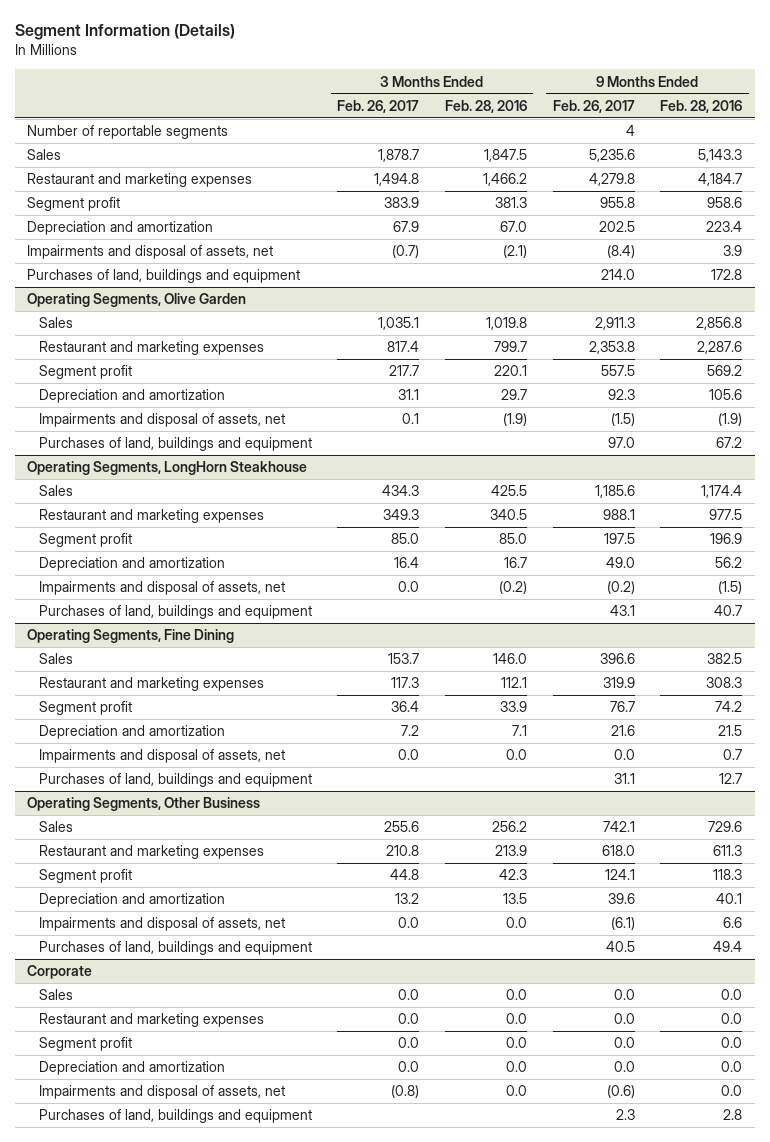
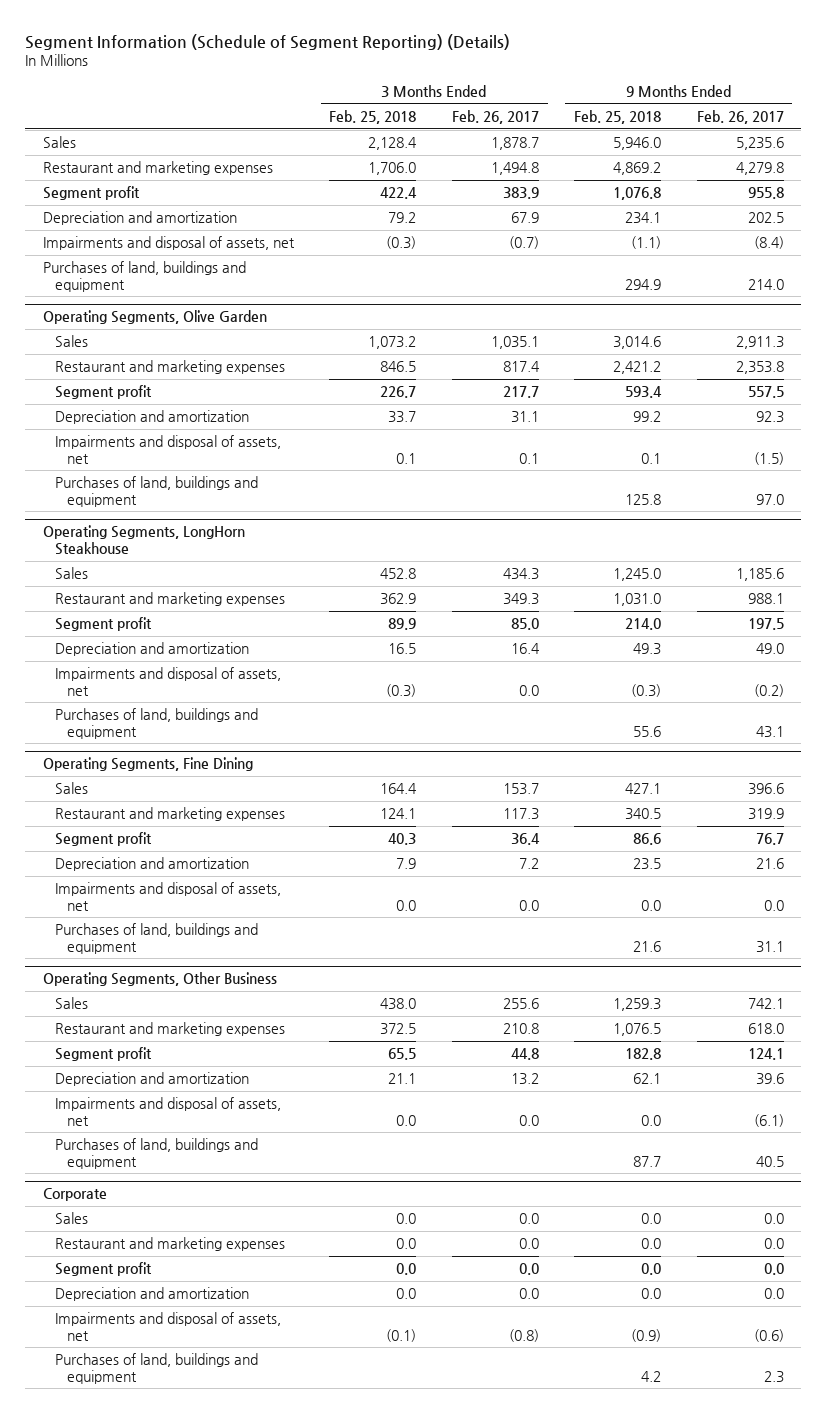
[14,24,235,41] Segment Information (Details) -> [25,33,511,50] Segment Information (Schedule of Segment Reporting) (Details)
[444,99,527,113] Feb. 28, 2016 -> none
[660,99,743,113] Feb. 28, 2016 -> none
none -> [329,110,417,125] Feb. 25, 2018
none -> [574,110,662,125] Feb. 25, 2018
[27,125,229,140] Number of reportable segments -> none

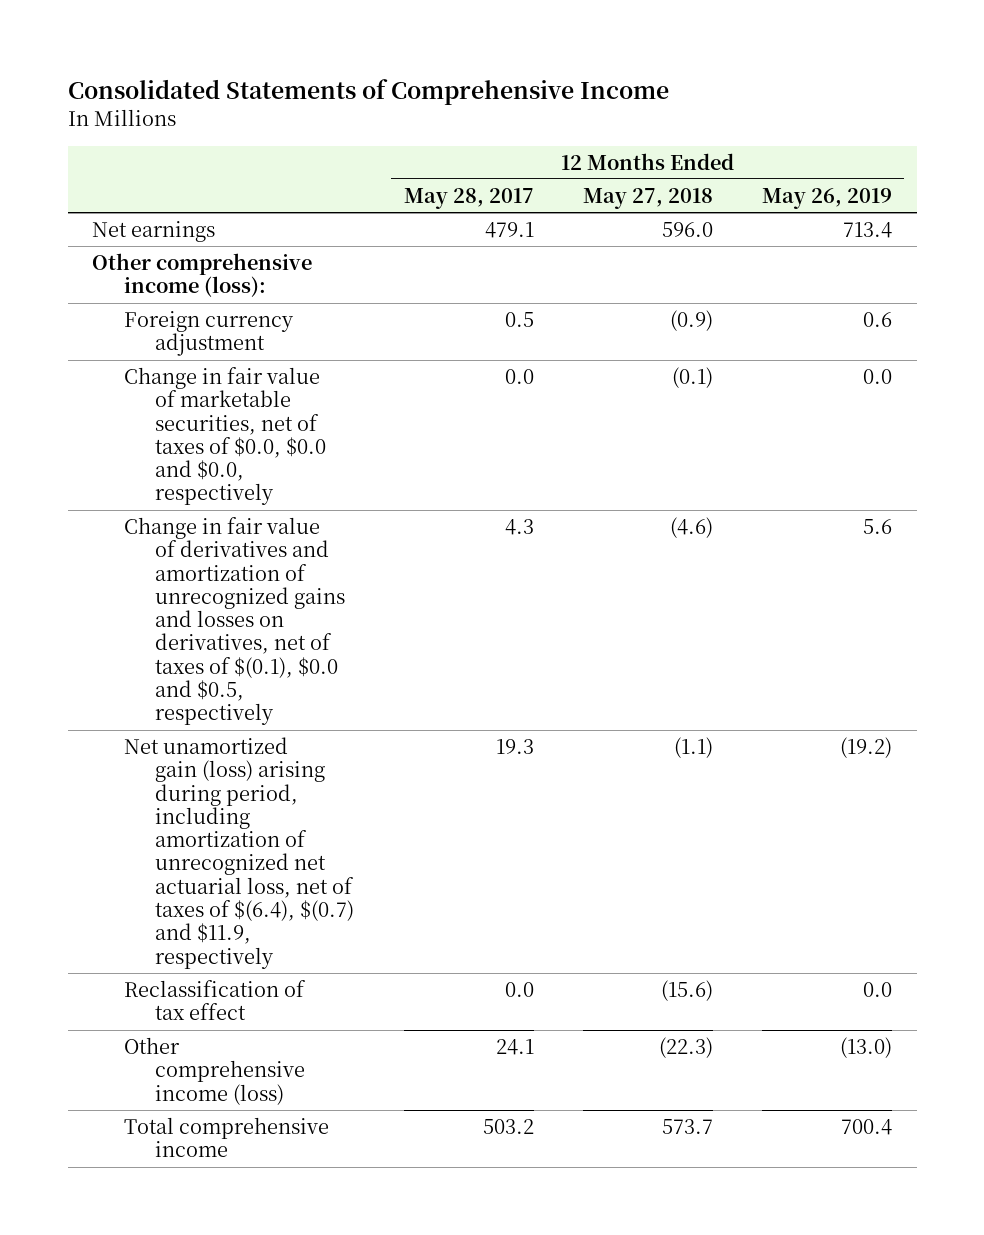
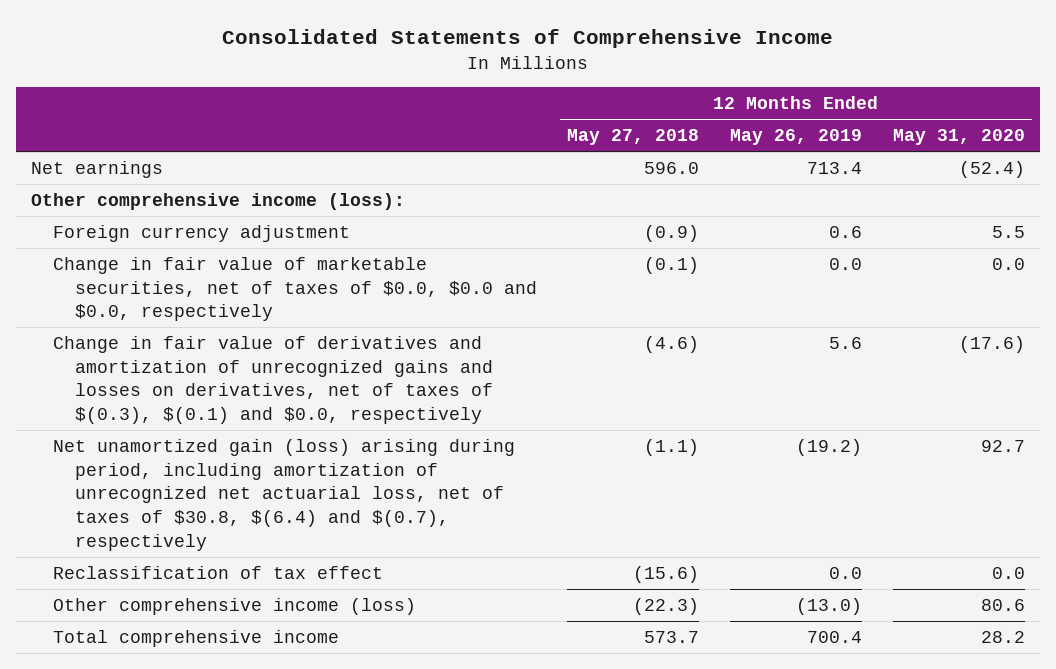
[403,187,534,209] May 28, 2017 -> none
none -> [892,129,1025,146] May 31, 2020
[123,516,346,726] Change in fair value of derivatives and amortization of unrecognized gains and losses on derivatives, net of taxes of $(0.1), $0.0 and $0.5, respectively -> [52,336,493,424] Change in fair value of derivatives and amortization of unrecognized gains and losses on derivatives, net of taxes of $(0.3), $(0.1) and $0.0, respectively
[123,736,355,969] Net unamortized gain (loss) arising during period, including amortization of unrecognized net actuarial loss, net of taxes of $(6.4), $(0.7) and $11.9, respectively -> [52,439,515,551] Net unamortized gain (loss) arising during period, including amortization of unrecognized net actuarial loss, net of taxes of $30.8, $(6.4) and $(0.7), respectively

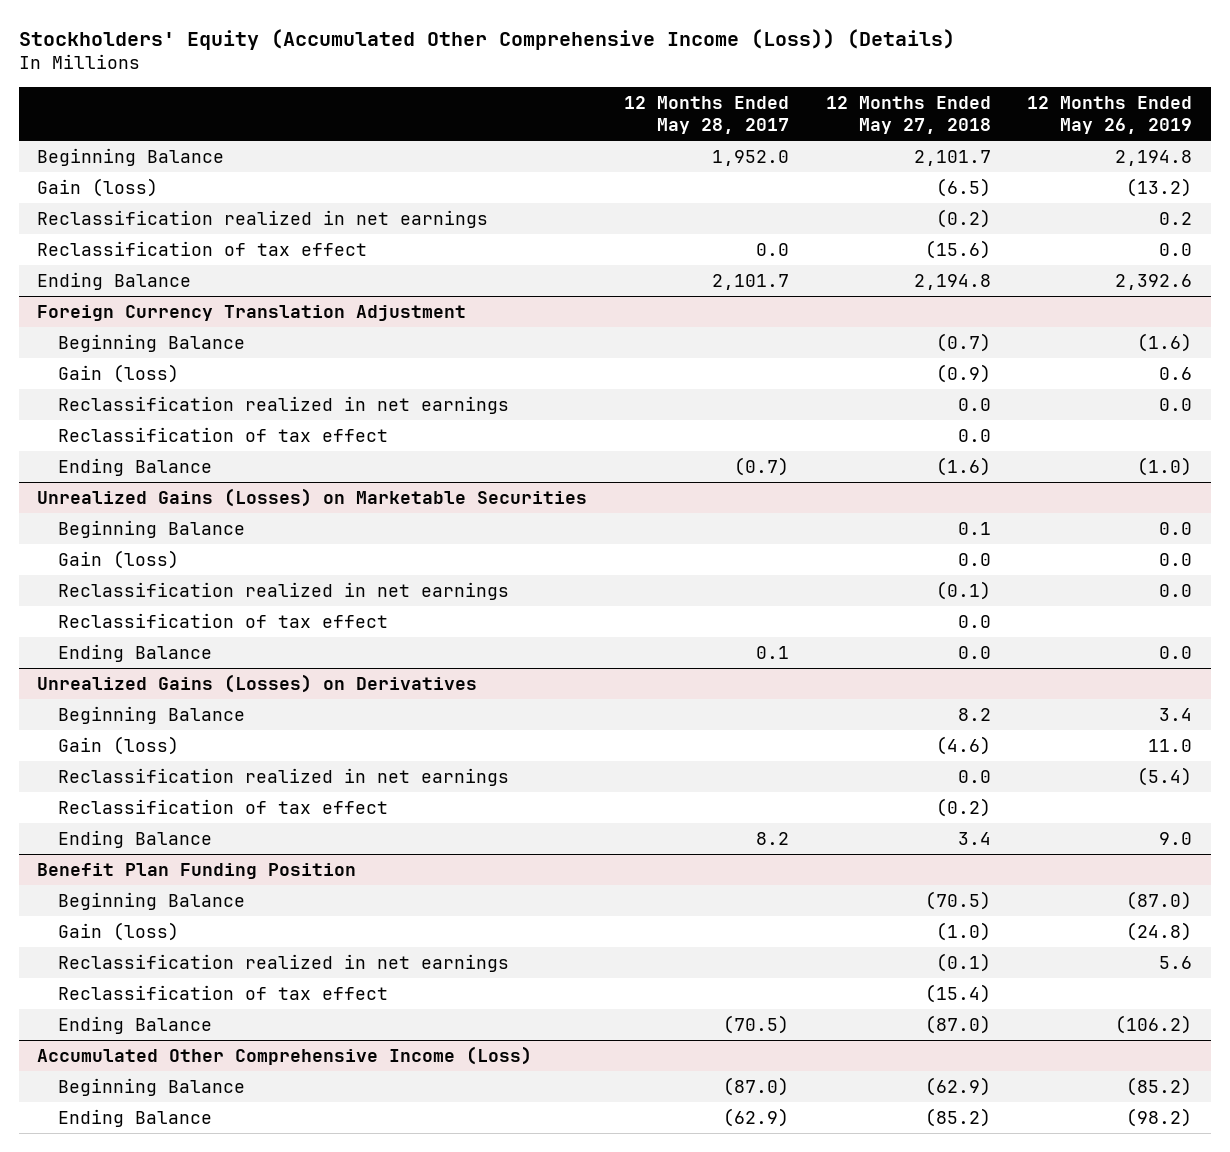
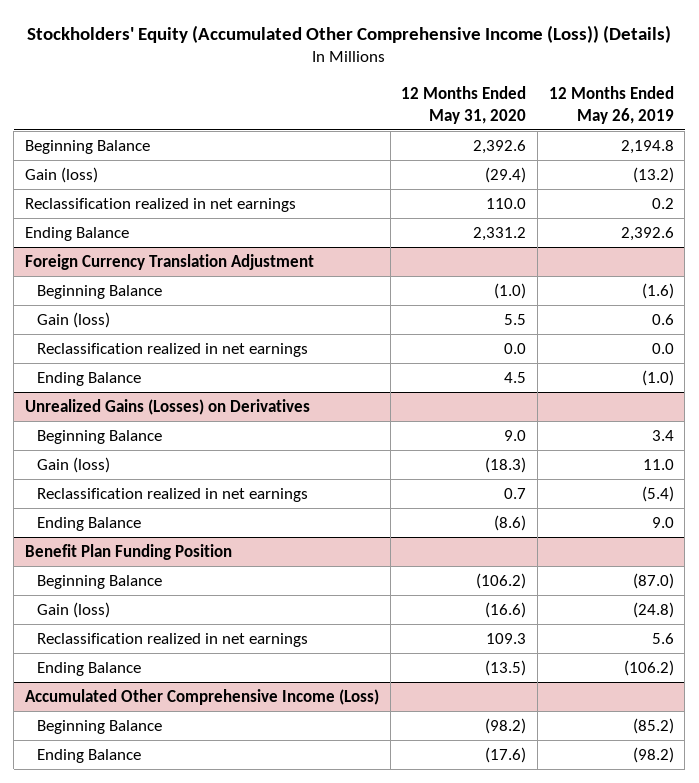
[624,95,790,135] 12 Months Ended May 28, 2017 -> none
[825,95,991,135] 12 Months Ended May 27, 2018 -> none
none -> [401,86,527,124] 12 Months Ended May 31, 2020
[37,240,368,256] Reclassification of tax effect -> none
[57,426,388,442] Reclassification of tax effect -> none
[37,487,588,507] Unrealized Gains (Losses) on Marketable Securities -> none
[57,519,245,538] Beginning Balance -> none
[57,549,179,569] Gain (loss) -> none
[57,581,509,600] Reclassification realized in net earnings -> none
[57,612,388,628] Reclassification of tax effect -> none
[57,643,212,662] Ending Balance -> none
[57,798,388,814] Reclassification of tax effect -> none
[57,984,388,1000] Reclassification of tax effect -> none

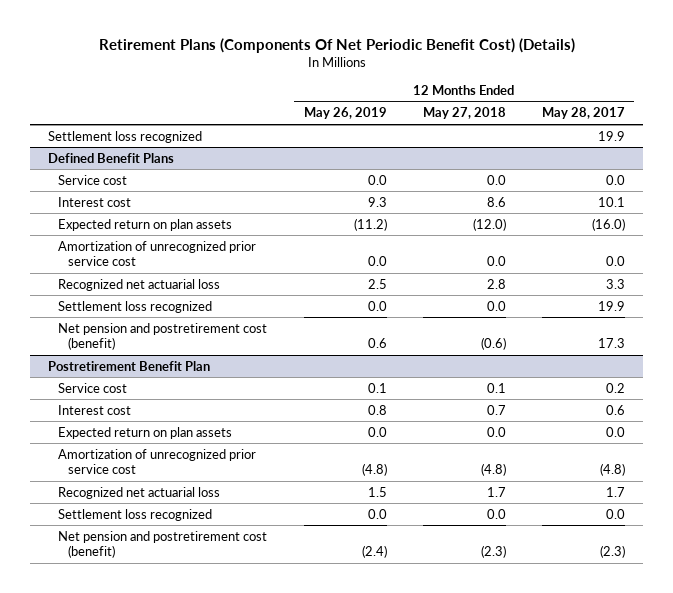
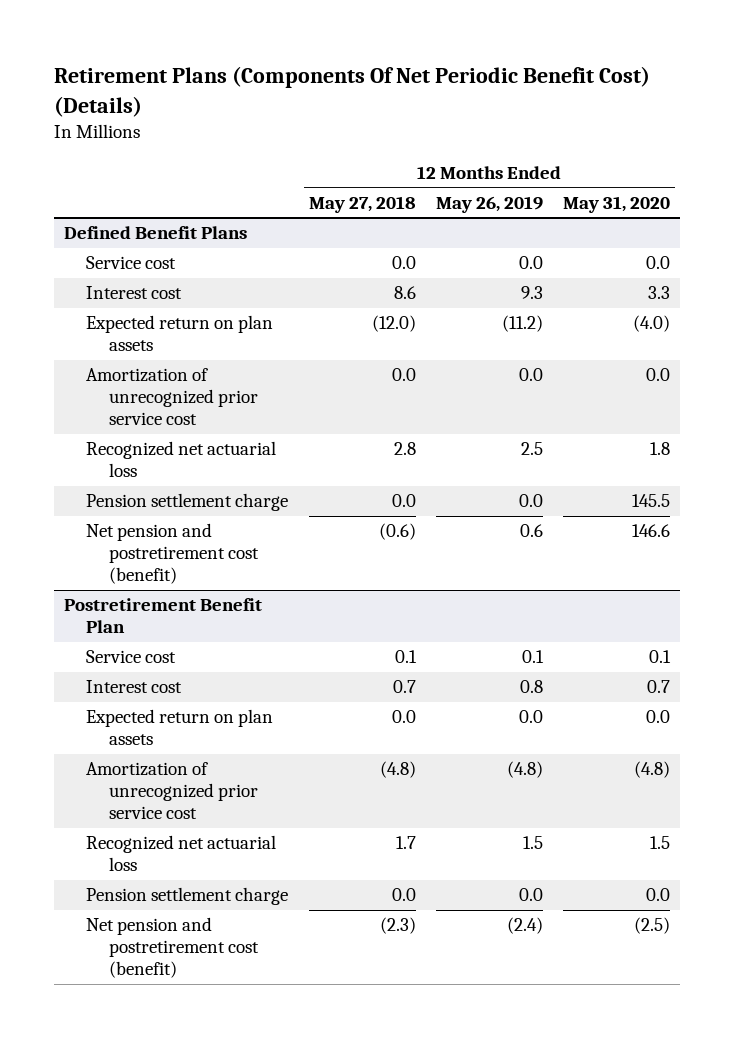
[542,107,626,120] May 28, 2017 -> none
none -> [562,195,670,213] May 31, 2020
[48,130,203,143] Settlement loss recognized -> none
[58,300,213,313] Settlement loss recognized -> [86,493,289,512] Pension settlement charge
[58,508,213,521] Settlement loss recognized -> [86,887,289,906] Pension settlement charge

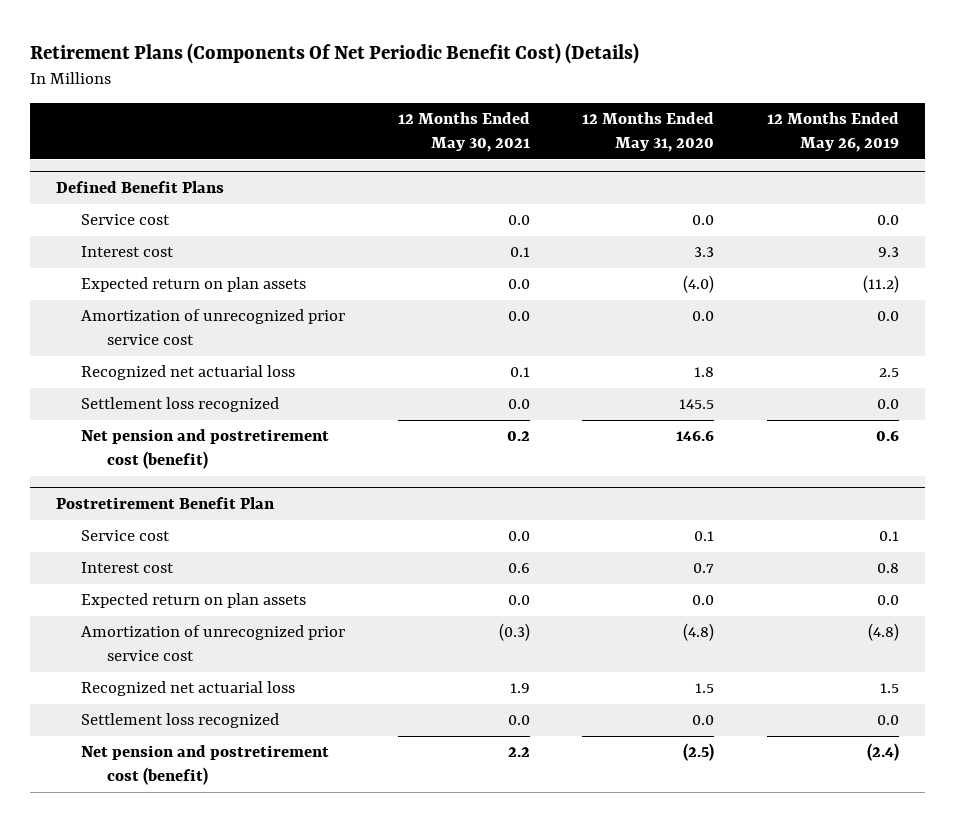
[308,195,416,213] May 27, 2018 -> none
none -> [397,112,530,152] 12 Months Ended May 30, 2021
[86,493,289,512] Pension settlement charge -> [81,397,280,413] Settlement loss recognized
[86,887,289,906] Pension settlement charge -> [81,713,280,729] Settlement loss recognized

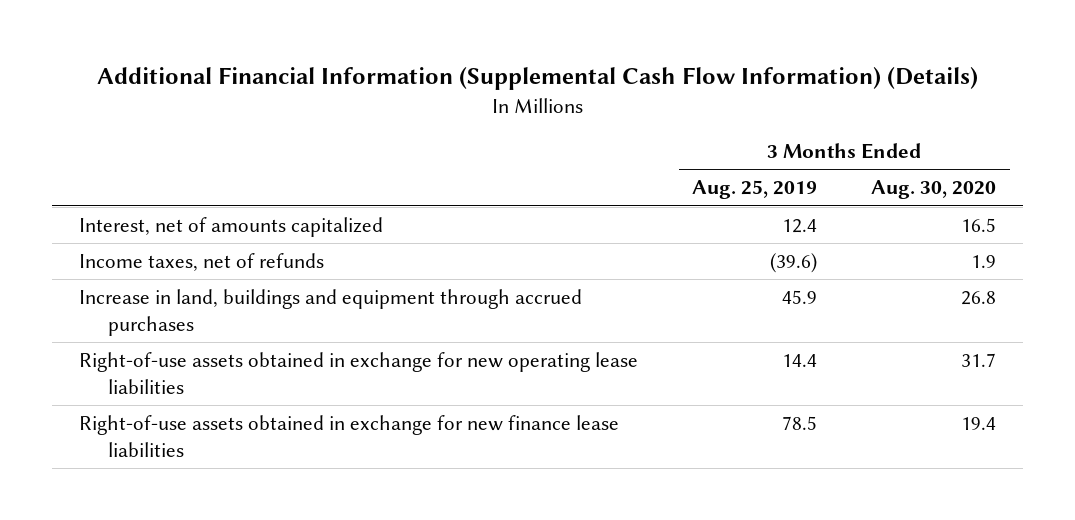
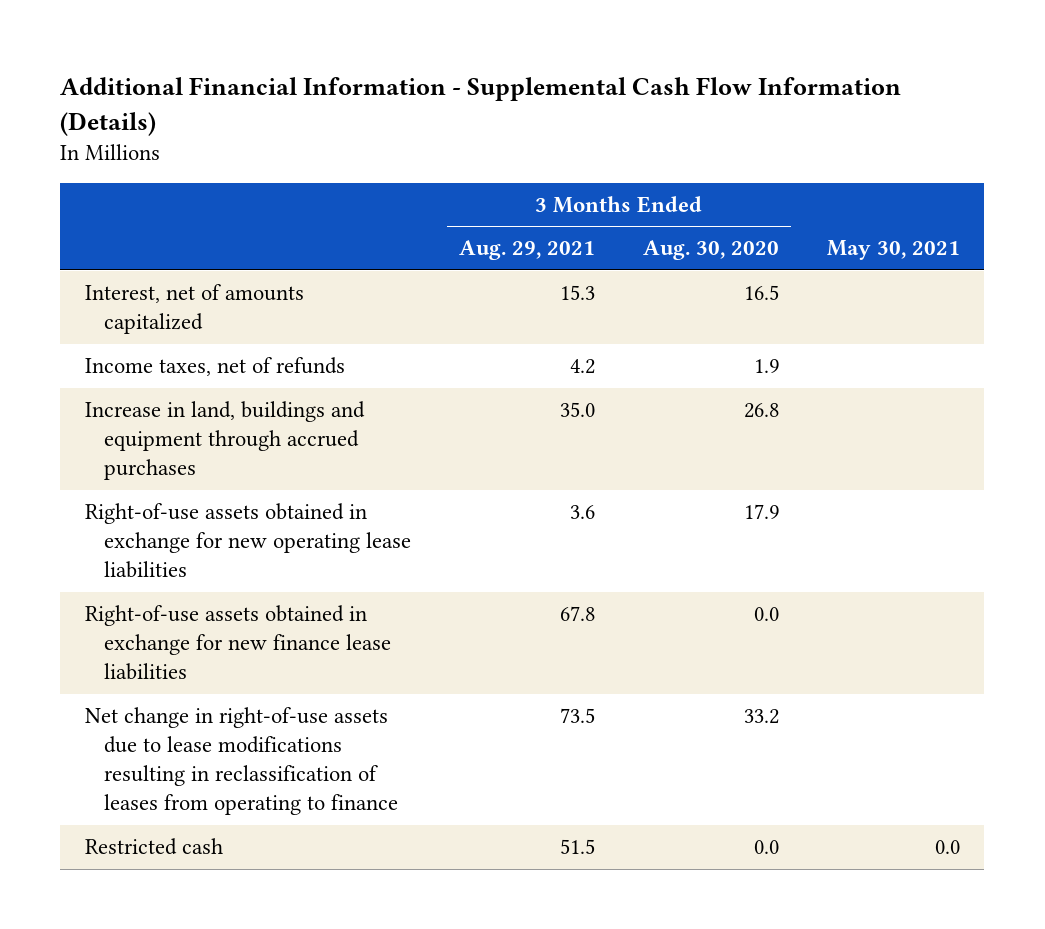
[96,67,978,91] Additional Financial Information (Supplemental Cash Flow Information) (Details) -> [60,77,902,136] Additional Financial Information - Supplemental Cash Flow Information (Details)
[692,180,818,200] Aug. 25, 2019 -> none
none -> [458,240,595,261] Aug. 29, 2021
none -> [827,240,961,261] May 30, 2021
[961,352,997,367] 31.7 -> [743,504,779,520] 17.9
[961,416,997,430] 19.4 -> [753,607,779,622] 0.0
none -> [84,707,398,816] Net change in right-of-use assets due to lease modifications resulting in reclassification of leases from operating to finance
none -> [84,838,223,856] Restricted cash

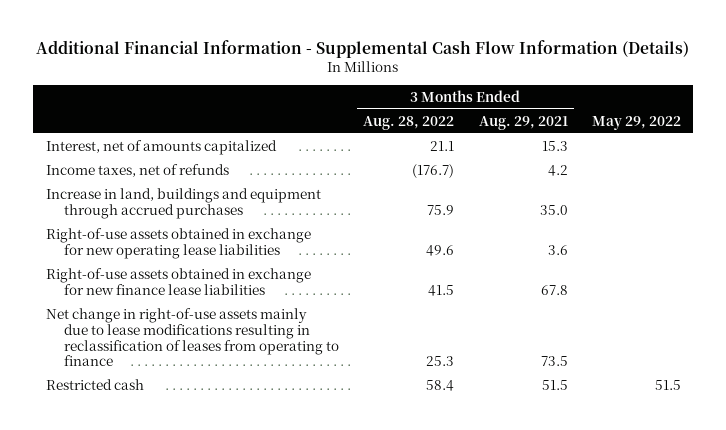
[642,240,779,261] Aug. 30, 2020 -> none
[827,240,961,261] May 30, 2021 -> none
none -> [363,115,455,130] Aug. 28, 2022
none -> [591,115,681,130] May 29, 2022
[84,707,398,816] Net change in right-of-use assets due to lease modifications resulting in reclassification of leases from operating to finance -> [45,307,339,367] Net change in right-of-use assets mainly due to lease modifications resulting in reclassification of leases from operating to finance

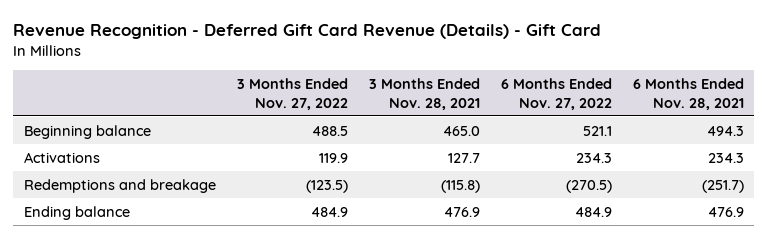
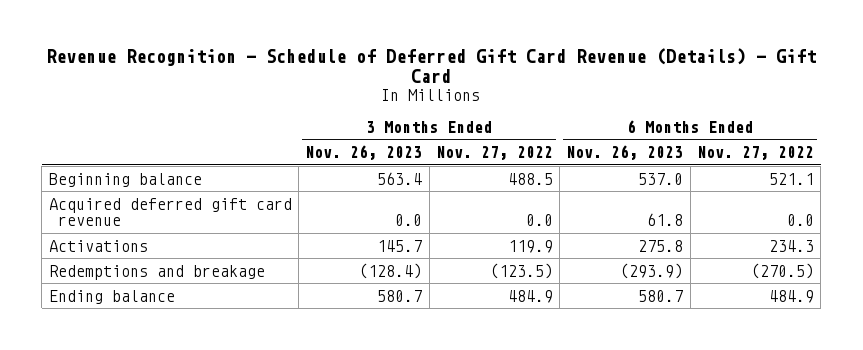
[13,23,602,39] Revenue Recognition - Deferred Gift Card Revenue (Details) - Gift Card -> [46,47,817,84] Revenue Recognition - Schedule of Deferred Gift Card Revenue (Details) - Gift Card
[368,77,480,110] 3 Months Ended Nov. 28, 2021 -> none
[632,77,744,110] 6 Months Ended Nov. 28, 2021 -> none
none -> [305,145,423,161] Nov. 26, 2023
none -> [566,145,684,161] Nov. 26, 2023
none -> [48,197,292,227] Acquired deferred gift card revenue

